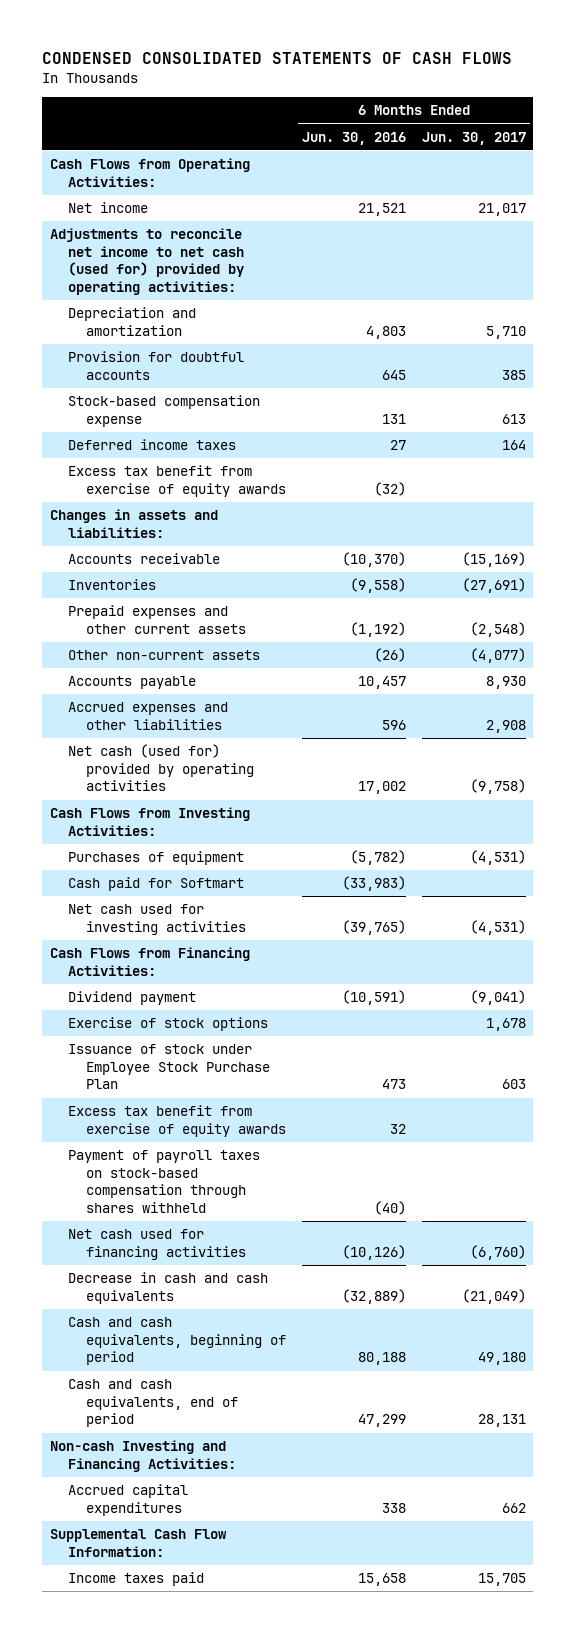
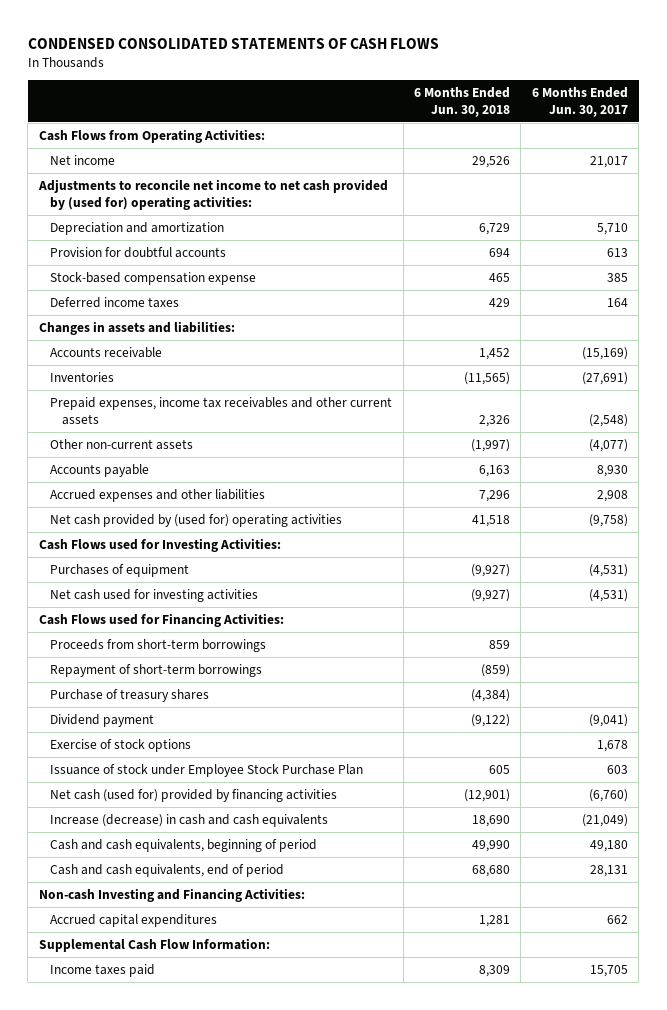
[301,131,406,145] Jun. 30, 2016 -> none
none -> [414,87,511,117] 6 Months Ended Jun. 30, 2018
[50,228,244,295] Adjustments to reconcile net income to net cash (used for) provided by operating activities: -> [37,179,388,210] Adjustments to reconcile net income to net cash provided by (used for) operating activities:
[501,369,526,380] 385 -> [606,248,628,258] 613
[501,413,526,424] 613 -> [606,273,628,283] 385
[67,465,286,497] Excess tax benefit from exercise of equity awards -> none
[67,605,246,634] Prepaid expenses and other current assets -> [50,397,393,425] Prepaid expenses, income tax receivables and other current assets
[67,744,254,792] Net cash (used for) provided by operating activities -> [50,514,343,528] Net cash provided by (used for) operating activities
[50,807,251,836] Cash Flows from Investing Activities: -> [38,538,281,553] Cash Flows used for Investing Activities:
[67,877,244,892] Cash paid for Softmart -> none
[50,947,251,976] Cash Flows from Financing Activities: -> [38,613,284,628] Cash Flows used for Financing Activities:
none -> [50,639,267,653] Proceeds from short-term borrowings
none -> [50,664,263,678] Repayment of short-term borrowings
none -> [50,689,210,703] Purchase of treasury shares
[67,1105,286,1137] Excess tax benefit from exercise of equity awards -> none
[67,1150,260,1213] Payment of payroll taxes on stock-based compensation through shares withheld -> none
[67,1229,246,1260] Net cash used for financing activities -> [50,789,338,803] Net cash (used for) provided by financing activities
[67,1272,268,1304] Decrease in cash and cash equivalents -> [50,814,329,828] Increase (decrease) in cash and cash equivalents

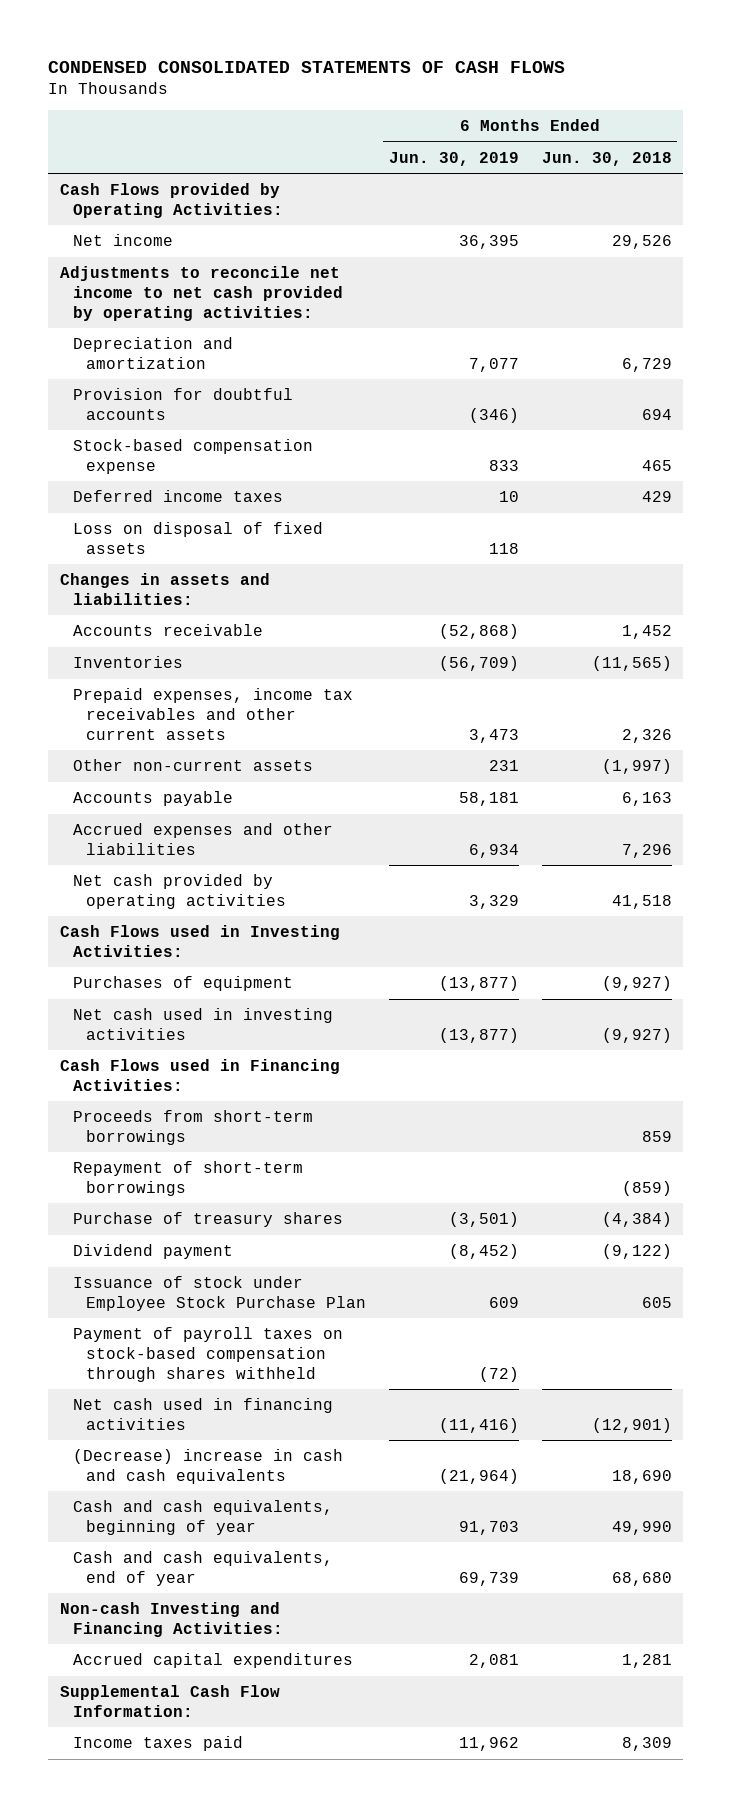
[531,87,628,117] 6 Months Ended Jun. 30, 2017 -> none
none -> [388,151,519,166] Jun. 30, 2019
[38,129,265,144] Cash Flows from Operating Activities: -> [59,182,283,218] Cash Flows provided by Operating Activities:
[37,179,388,210] Adjustments to reconcile net income to net cash provided by (used for) operating activities: -> [59,265,343,321] Adjustments to reconcile net income to net cash provided by operating activities:
none -> [72,521,323,554] Loss on disposal of fixed assets
[50,514,343,528] Net cash provided by (used for) operating activities -> [72,873,286,909] Net cash provided by operating activities
[38,538,281,553] Cash Flows used for Investing Activities: -> [59,924,340,957] Cash Flows used in Investing Activities:
[50,589,259,603] Net cash used for investing activities -> [72,1007,333,1040] Net cash used in investing activities
[38,613,284,628] Cash Flows used for Financing Activities: -> [59,1058,340,1091] Cash Flows used in Financing Activities:
[50,739,192,753] Exercise of stock options -> none
none -> [72,1326,343,1382] Payment of payroll taxes on stock-based compensation through shares withheld
[50,789,338,803] Net cash (used for) provided by financing activities -> [72,1397,333,1430] Net cash used in financing activities
[50,814,329,828] Increase (decrease) in cash and cash equivalents -> [72,1448,343,1484] (Decrease) increase in cash and cash equivalents
[50,839,318,853] Cash and cash equivalents, beginning of period -> [72,1499,333,1535] Cash and cash equivalents, beginning of year
[50,864,285,878] Cash and cash equivalents, end of period -> [72,1550,333,1586] Cash and cash equivalents, end of year

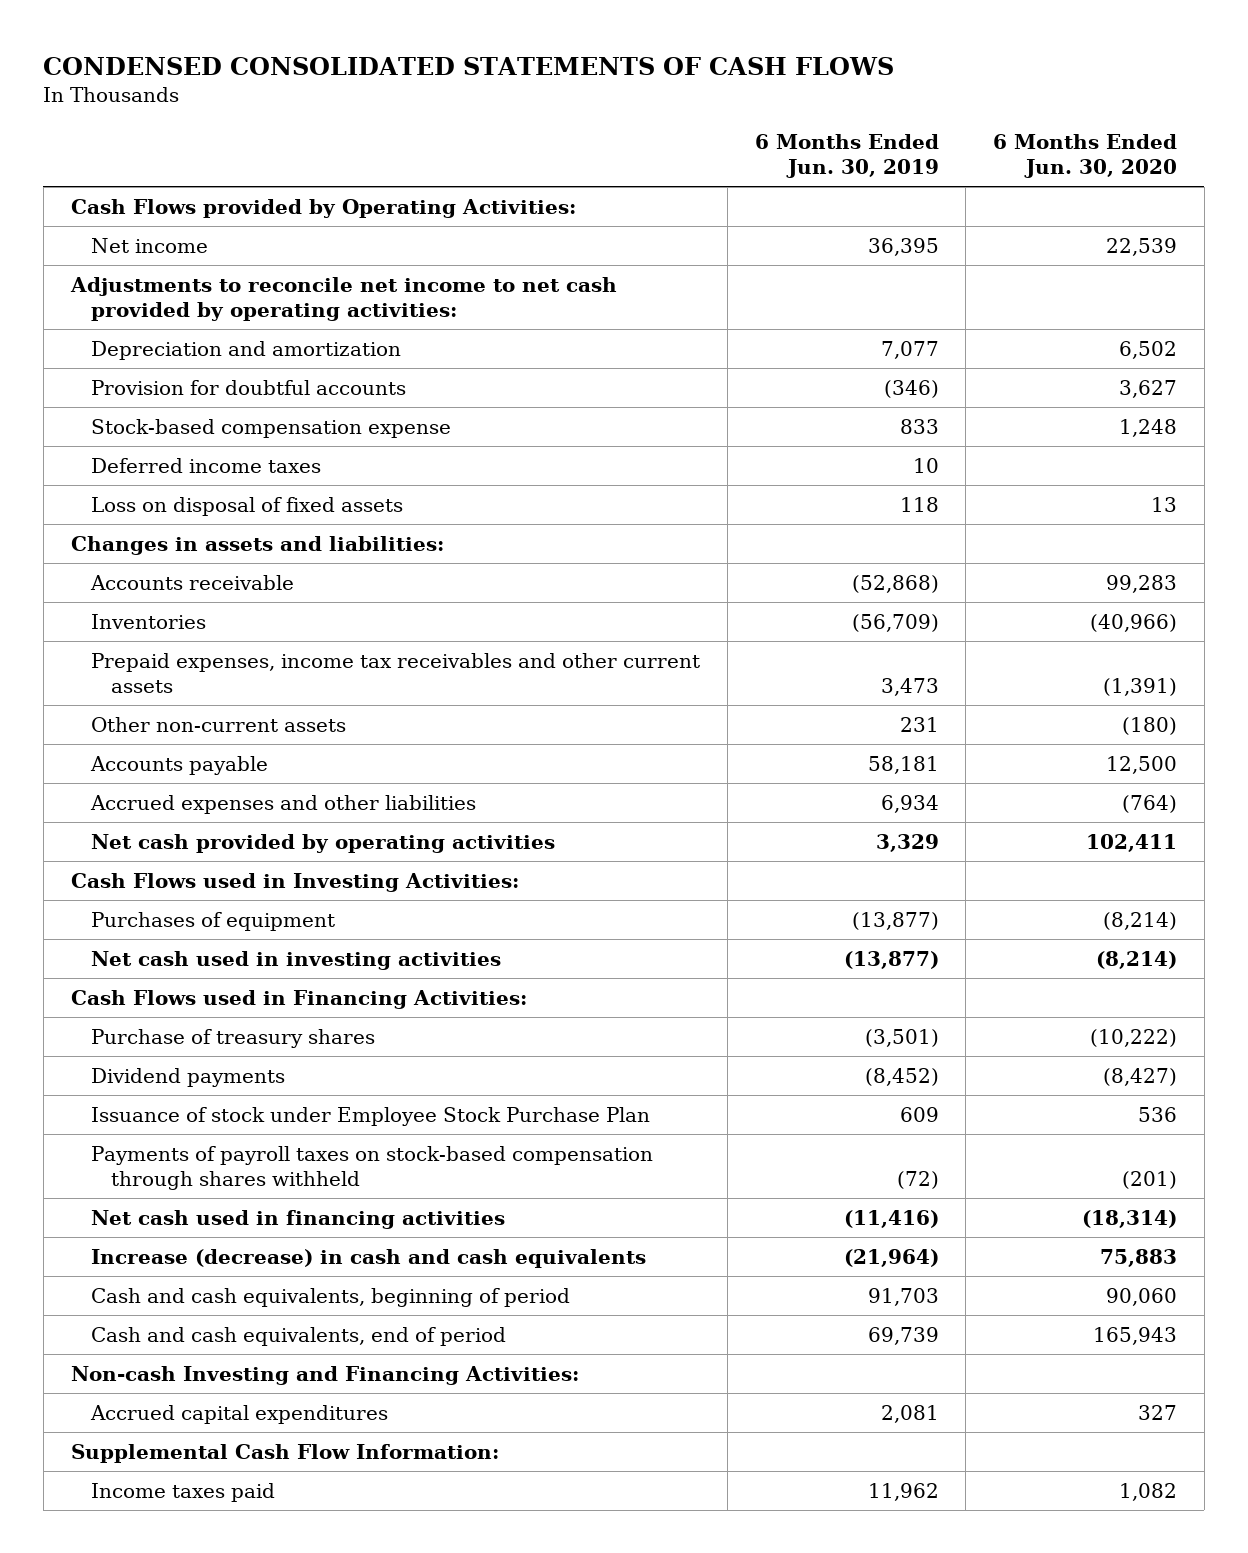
[541,151,672,166] Jun. 30, 2018 -> none
none -> [993,133,1178,179] 6 Months Ended Jun. 30, 2020
[72,1109,313,1145] Proceeds from short-term borrowings -> none
[72,1160,303,1196] Repayment of short-term borrowings -> none
[72,1243,233,1259] Dividend payment -> [90,1067,285,1087] Dividend payments
[72,1326,343,1382] Payment of payroll taxes on stock-based compensation through shares withheld -> [90,1145,653,1190] Payments of payroll taxes on stock-based compensation through shares withheld
[72,1448,343,1484] (Decrease) increase in cash and cash equivalents -> [90,1248,646,1268] Increase (decrease) in cash and cash equivalents
[72,1499,333,1535] Cash and cash equivalents, beginning of year -> [90,1287,570,1307] Cash and cash equivalents, beginning of period
[72,1550,333,1586] Cash and cash equivalents, end of year -> [90,1326,506,1346] Cash and cash equivalents, end of period

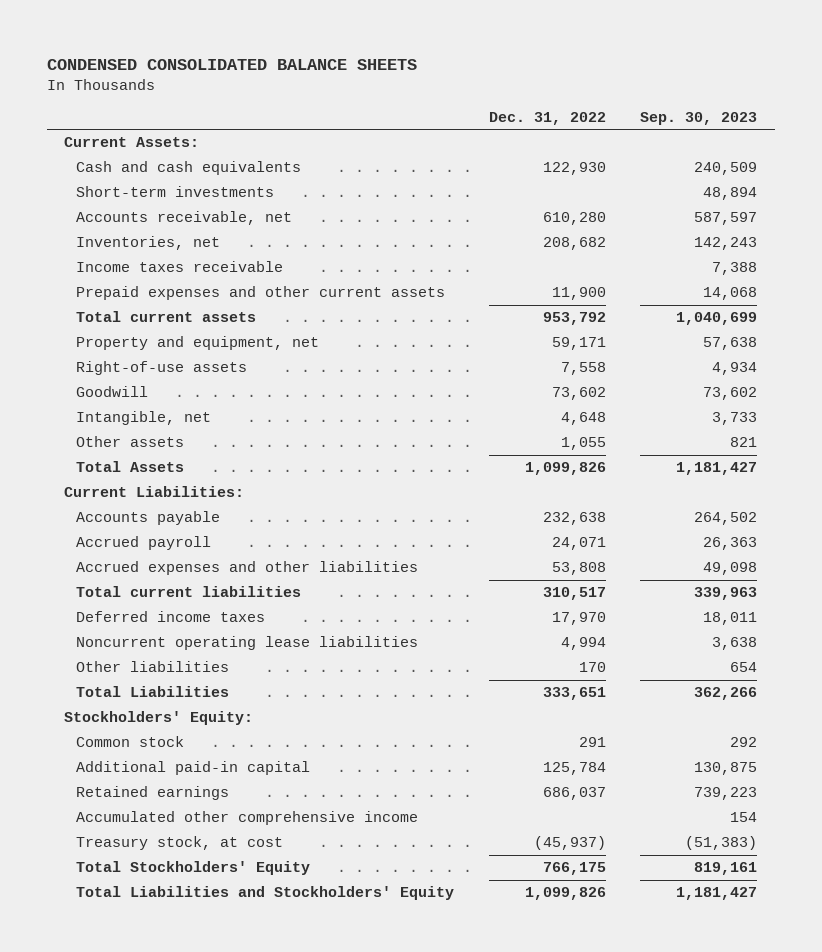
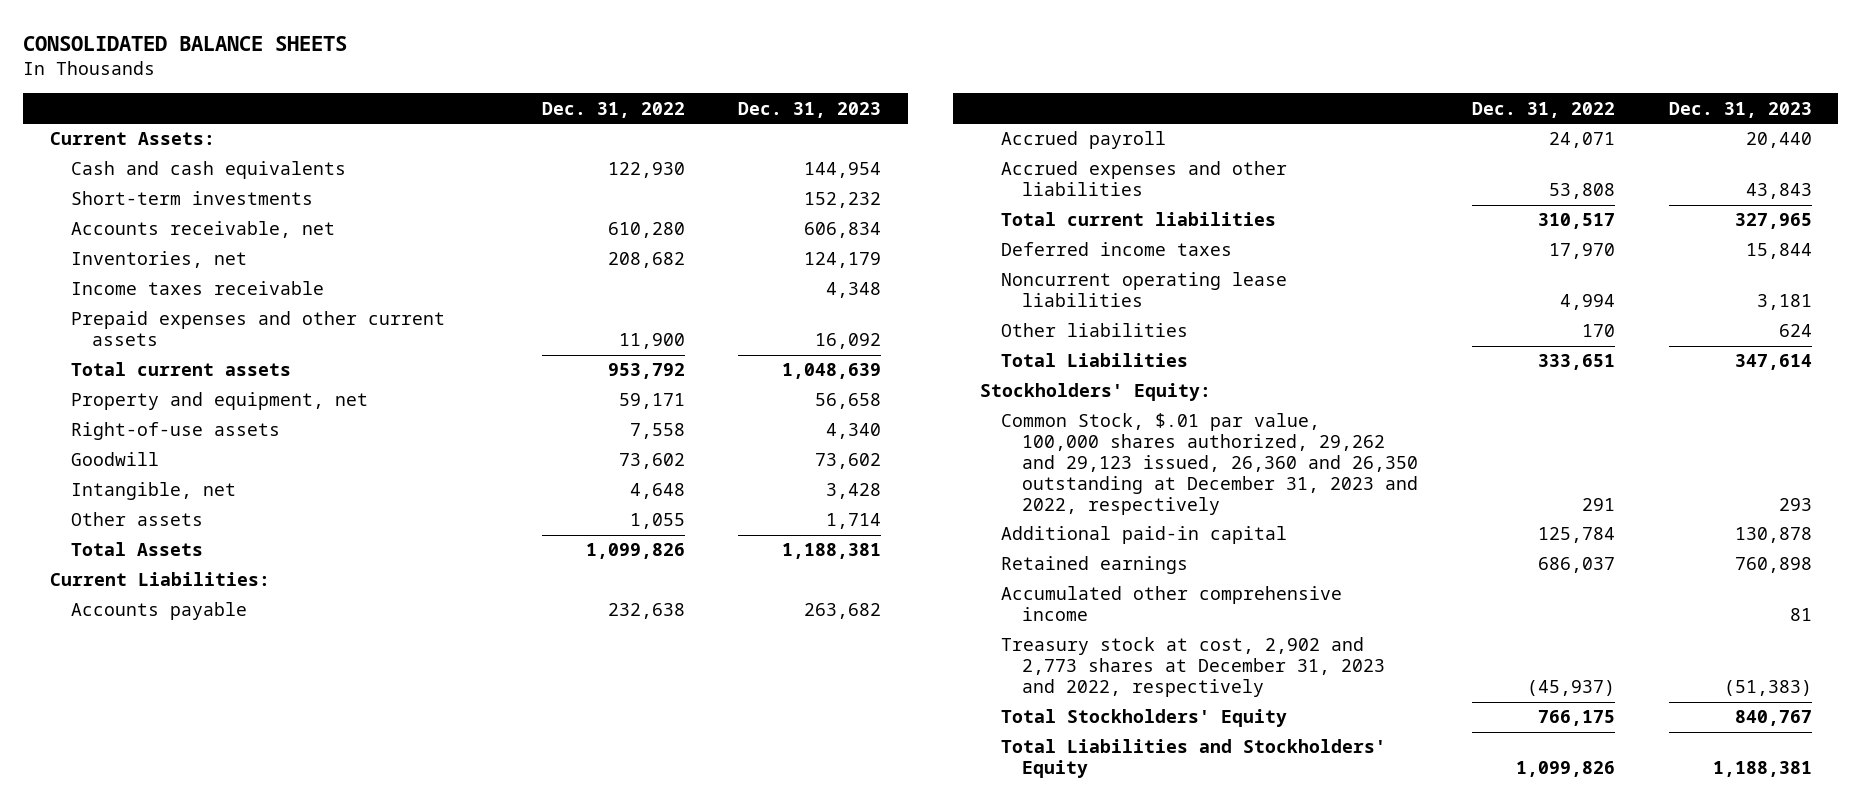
[47,59,418,71] CONDENSED CONSOLIDATED BALANCE SHEETS -> [23,35,348,51] CONSOLIDATED BALANCE SHEETS
[640,111,758,125] Sep. 30, 2023 -> none
none -> [738,101,882,118] Dec. 31, 2023
[76,736,185,748] Common stock -> [1001,413,1419,515] Common Stock, $.01 par value, 100,000 shares authorized, 29,262 and 29,123 issued, 26,360 and 26,350 outstanding at December 31, 2023 and 2022, respectively
[76,836,284,851] Treasury stock, at cost -> [1001,637,1386,698] Treasury stock at cost, 2,902 and 2,773 shares at December 31, 2023 and 2022, respectively

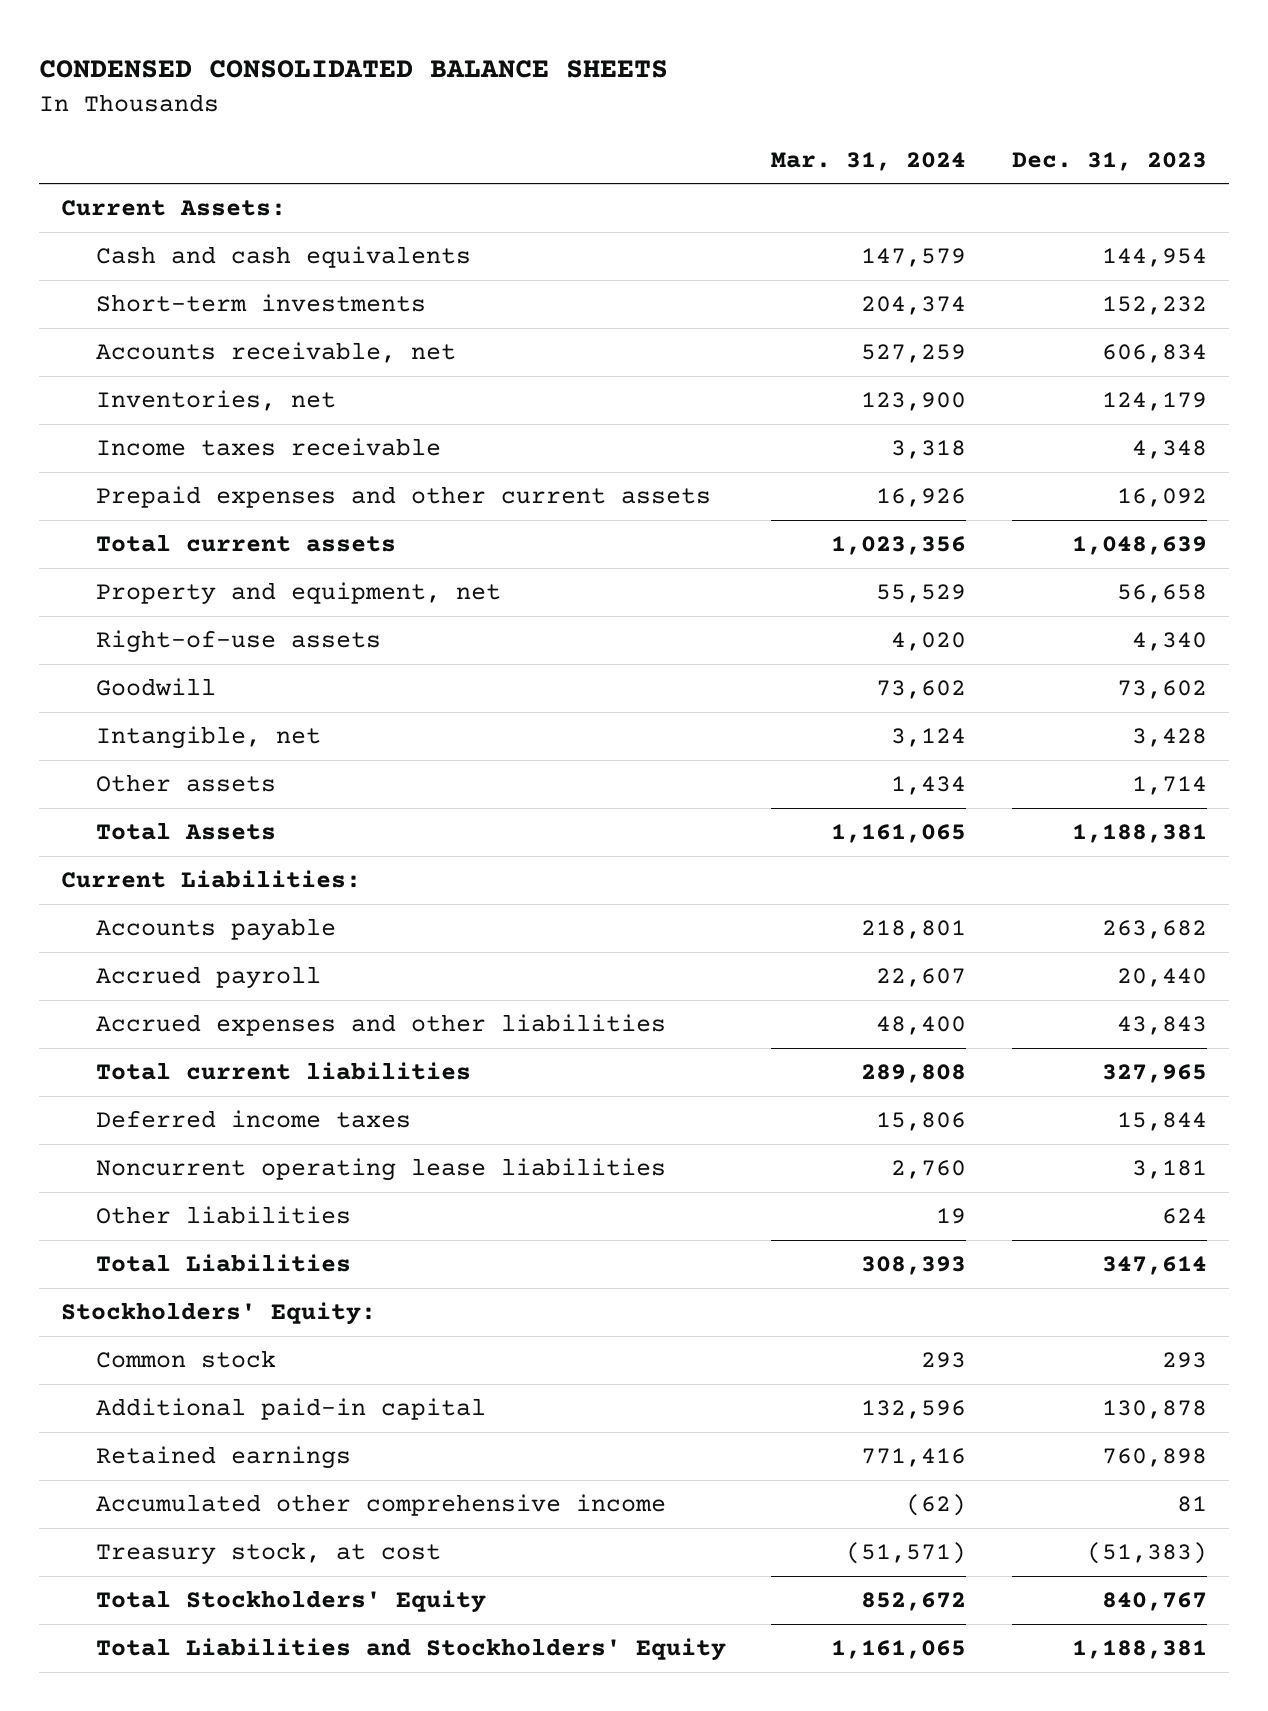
[23,35,348,51] CONSOLIDATED BALANCE SHEETS -> [38,60,668,79] CONDENSED CONSOLIDATED BALANCE SHEETS
[541,101,685,118] Dec. 31, 2022 -> none
none -> [771,151,967,171] Mar. 31, 2024
[1001,413,1419,515] Common Stock, $.01 par value, 100,000 shares authorized, 29,262 and 29,123 issued, 26,360 and 26,350 outstanding at December 31, 2023 and 2022, respectively -> [95,1350,276,1369] Common stock
[1001,637,1386,698] Treasury stock at cost, 2,902 and 2,773 shares at December 31, 2023 and 2022, respectively -> [95,1542,441,1566] Treasury stock, at cost

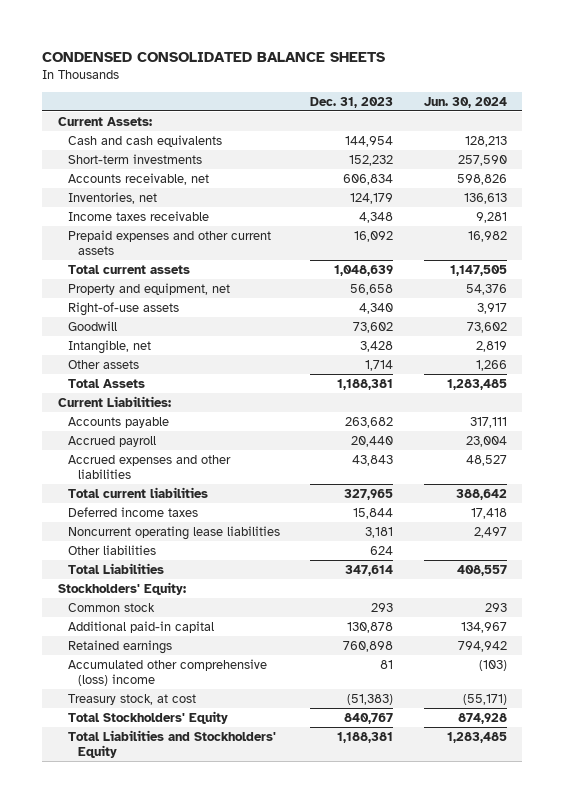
[771,151,967,171] Mar. 31, 2024 -> none
none -> [423,96,507,108] Jun. 30, 2024
[95,1494,666,1517] Accumulated other comprehensive income -> [67,658,267,686] Accumulated other comprehensive (loss) income

